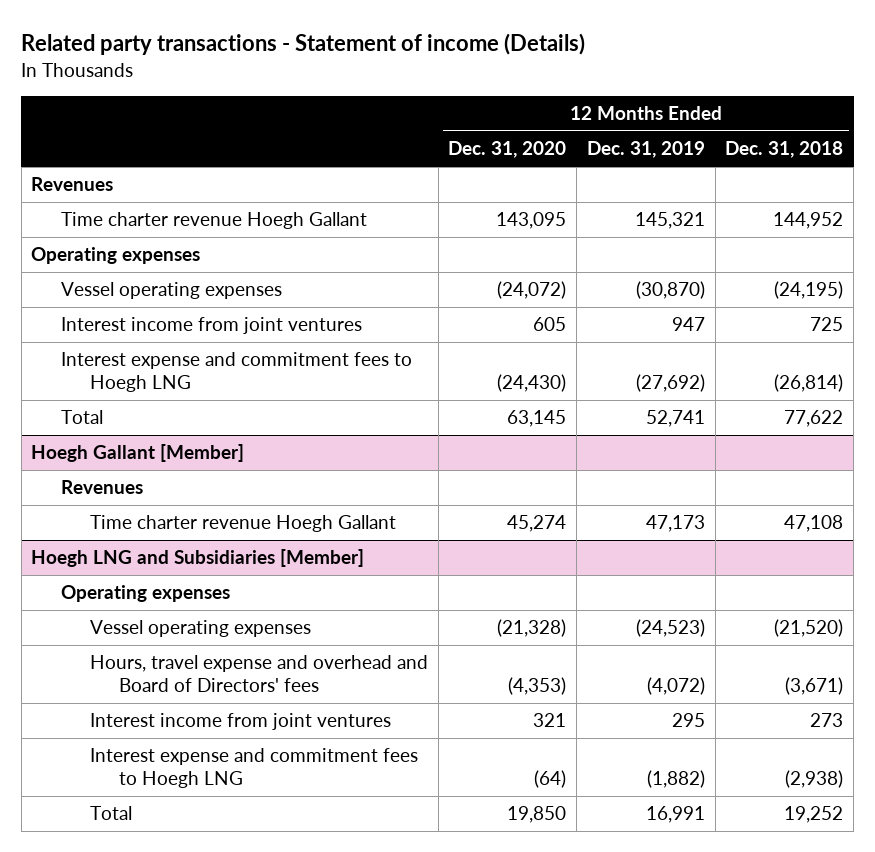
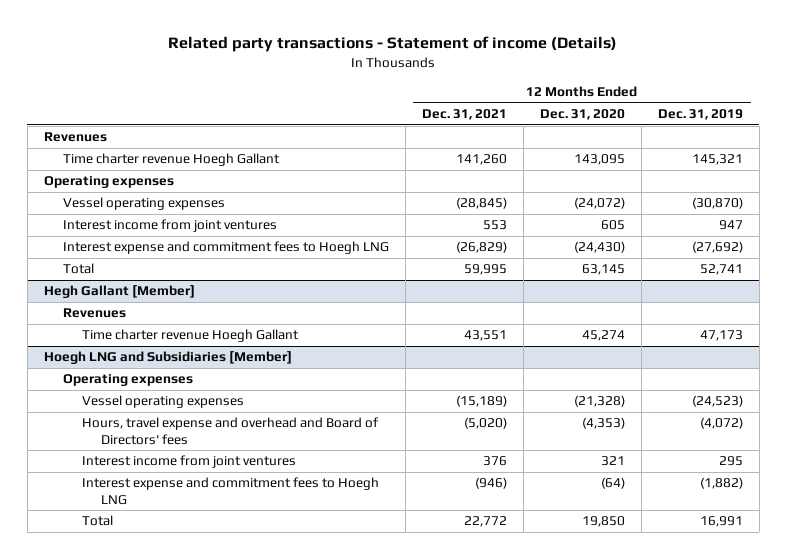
[725,141,844,159] Dec. 31, 2018 -> none
none -> [421,109,507,121] Dec. 31, 2021
[31,444,245,463] Hoegh Gallant [Member] -> [43,285,195,299] Hegh Gallant [Member]

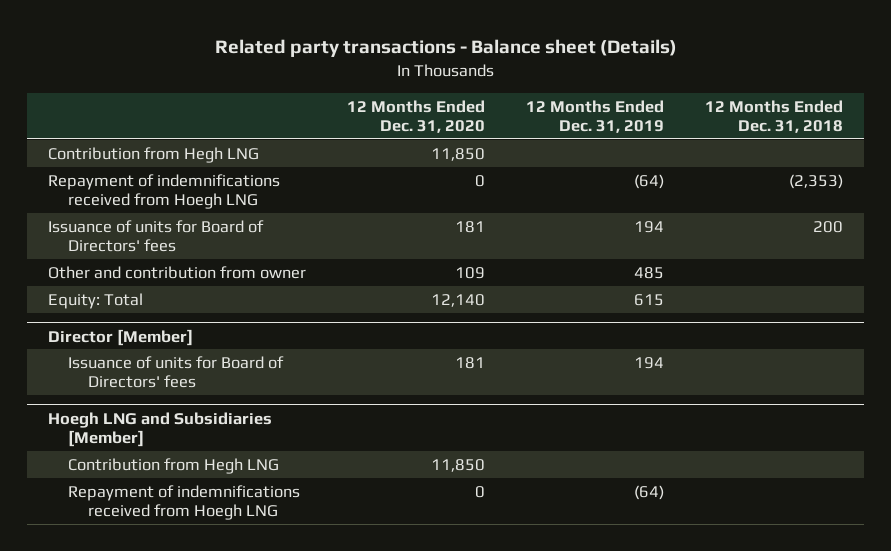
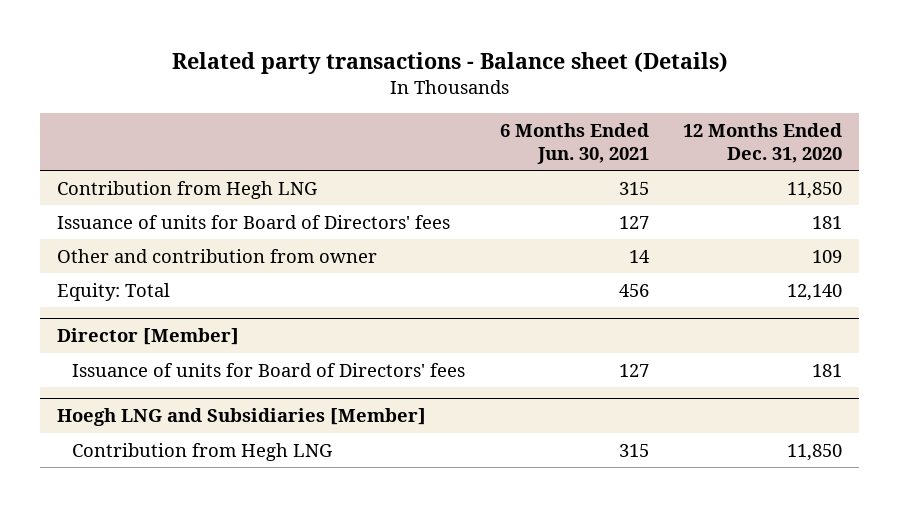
[526,99,665,134] 12 Months Ended Dec. 31, 2019 -> none
[705,99,844,134] 12 Months Ended Dec. 31, 2018 -> none
none -> [499,122,649,164] 6 Months Ended Jun. 30, 2021
[47,173,280,210] Repayment of indemnifications received from Hoegh LNG -> none
[68,484,301,521] Repayment of indemnifications received from Hoegh LNG -> none

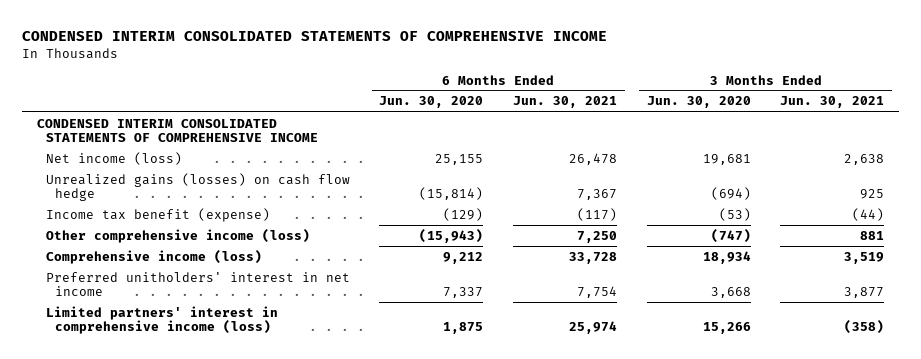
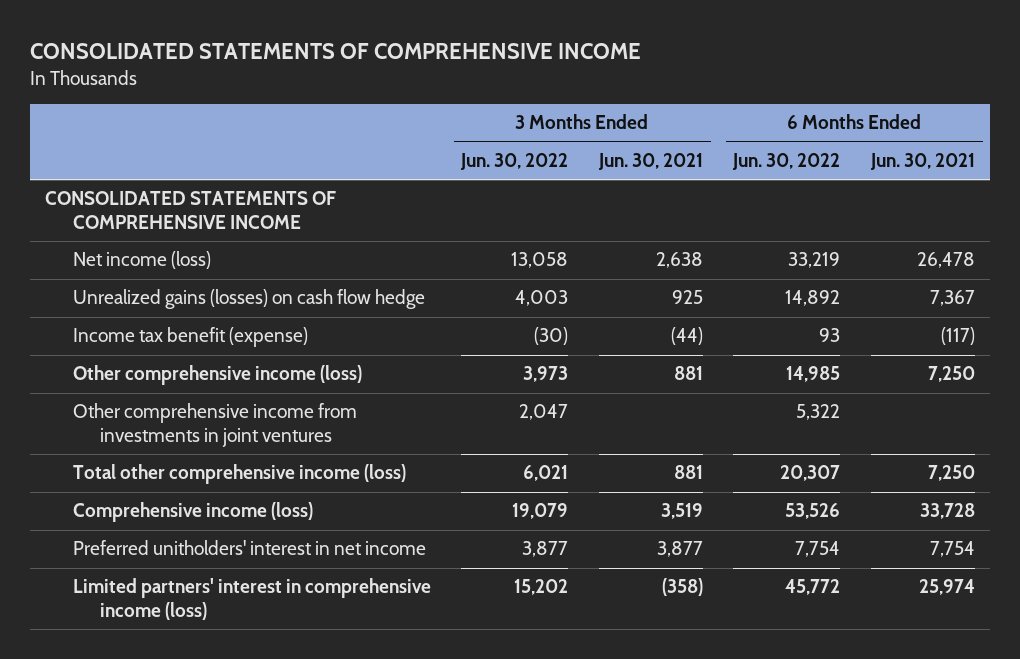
[22,31,608,42] CONDENSED INTERIM CONSOLIDATED STATEMENTS OF COMPREHENSIVE INCOME -> [30,43,642,60] CONSOLIDATED STATEMENTS OF COMPREHENSIVE INCOME
[379,96,484,109] Jun. 30, 2020 -> none
[646,96,751,109] Jun. 30, 2020 -> none
none -> [460,153,569,171] Jun. 30, 2022
none -> [732,153,841,171] Jun. 30, 2022
[36,118,318,143] CONDENSED INTERIM CONSOLIDATED STATEMENTS OF COMPREHENSIVE INCOME -> [45,191,337,229] CONSOLIDATED STATEMENTS OF COMPREHENSIVE INCOME
none -> [72,403,357,447] Other comprehensive income from investments in joint ventures
none -> [72,464,406,485] Total other comprehensive income (loss)

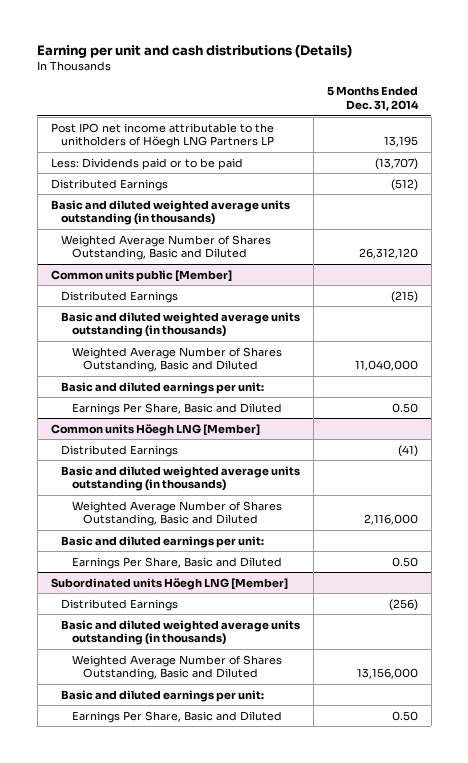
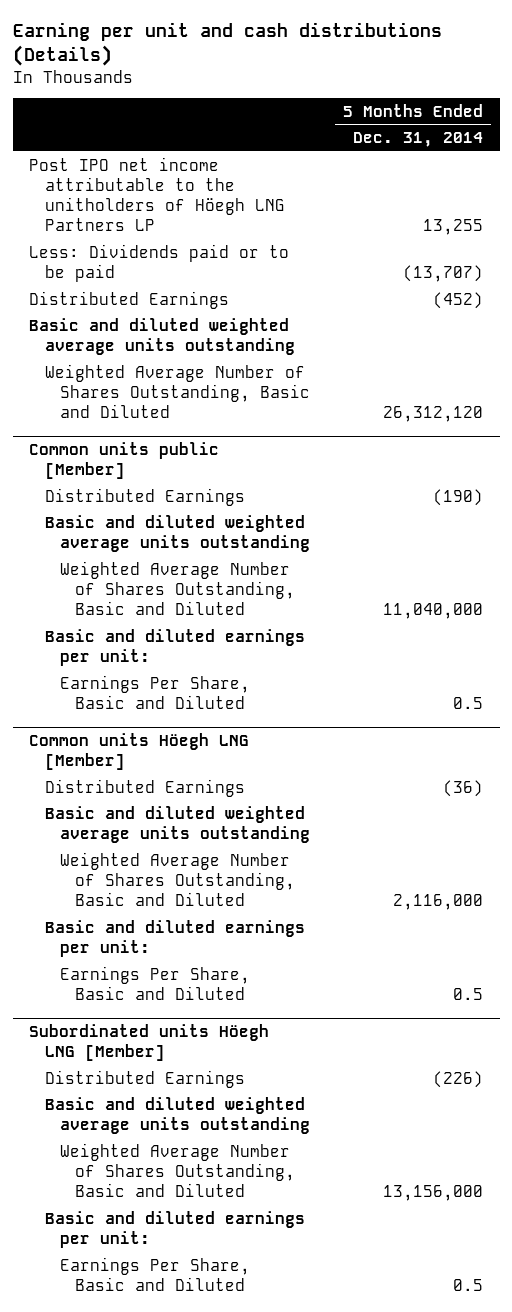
[383,136,418,148] 13,195 -> [423,219,484,236] 13,255
[390,178,418,191] (512) -> [433,291,484,309] (452)
[50,199,290,226] Basic and diluted weighted average units outstanding (in thousands) -> [29,317,295,355] Basic and diluted weighted average units outstanding
[390,290,418,303] (215) -> [433,488,484,506] (190)
[61,311,301,338] Basic and diluted weighted average units outstanding (in thousands) -> [44,514,311,552] Basic and diluted weighted average units outstanding
[391,402,418,413] 0.50 -> [453,696,484,709] 0.5
[397,444,418,457] (41) -> [443,779,484,797] (36)
[61,465,301,492] Basic and diluted weighted average units outstanding (in thousands) -> [44,805,311,843] Basic and diluted weighted average units outstanding
[391,556,418,567] 0.50 -> [453,987,484,1000] 0.5
[388,598,418,611] (256) -> [433,1070,484,1088] (226)
[61,619,301,646] Basic and diluted weighted average units outstanding (in thousands) -> [44,1096,311,1134] Basic and diluted weighted average units outstanding
[391,710,418,721] 0.50 -> [453,1278,484,1291] 0.5

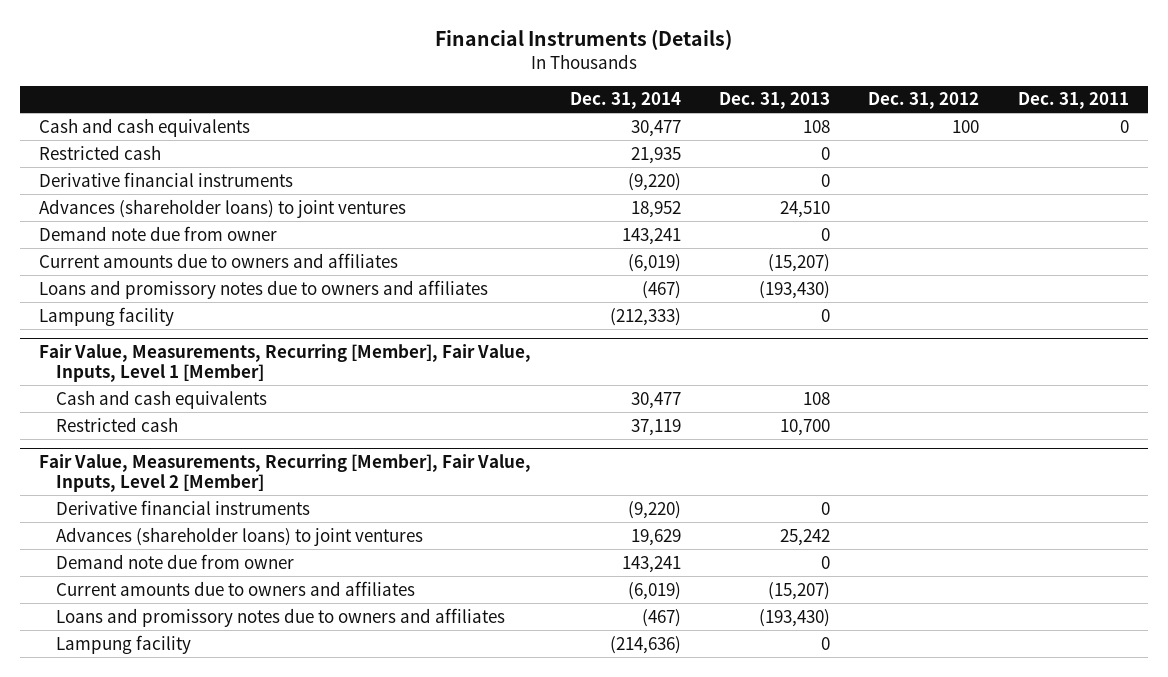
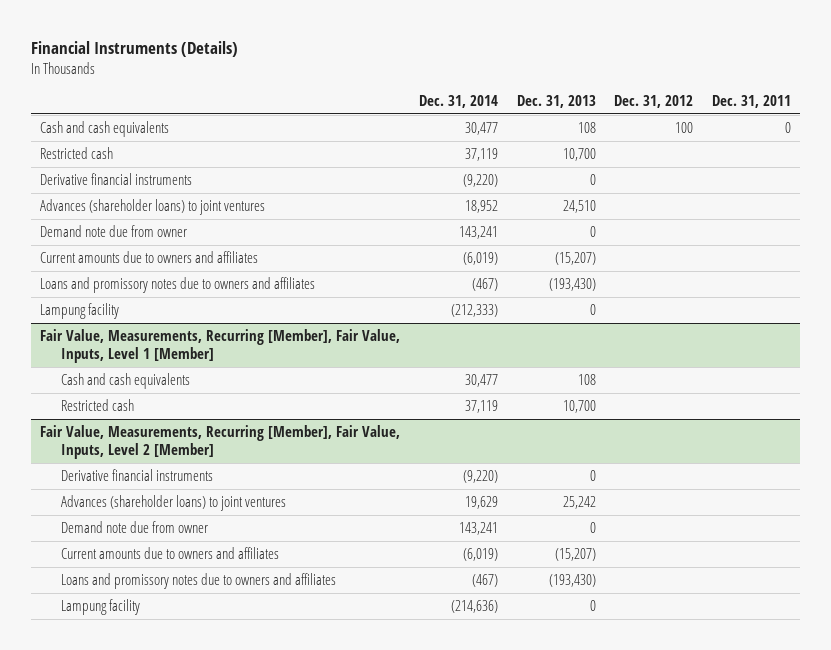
[630,146,681,164] 21,935 -> [464,148,498,162] 37,119
[821,146,831,160] 0 -> [562,148,596,162] 10,700

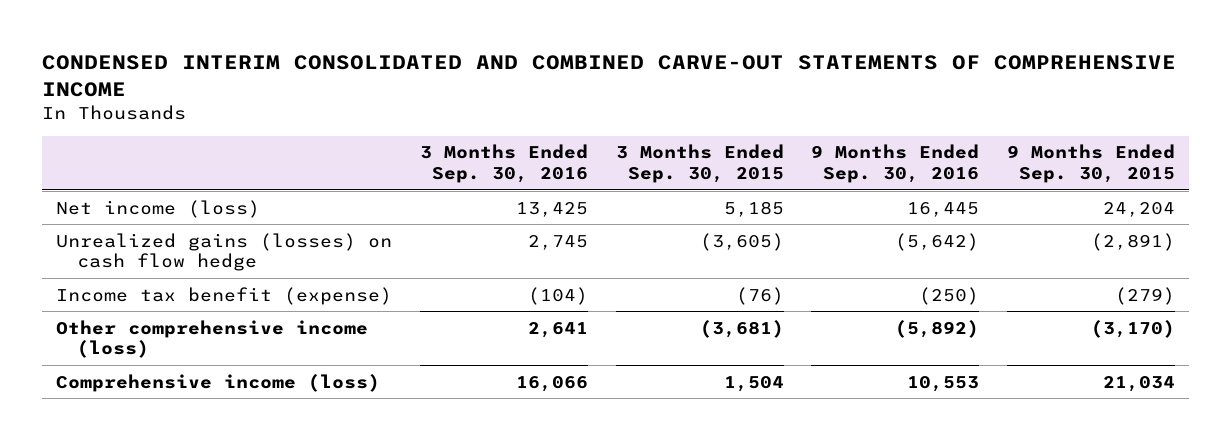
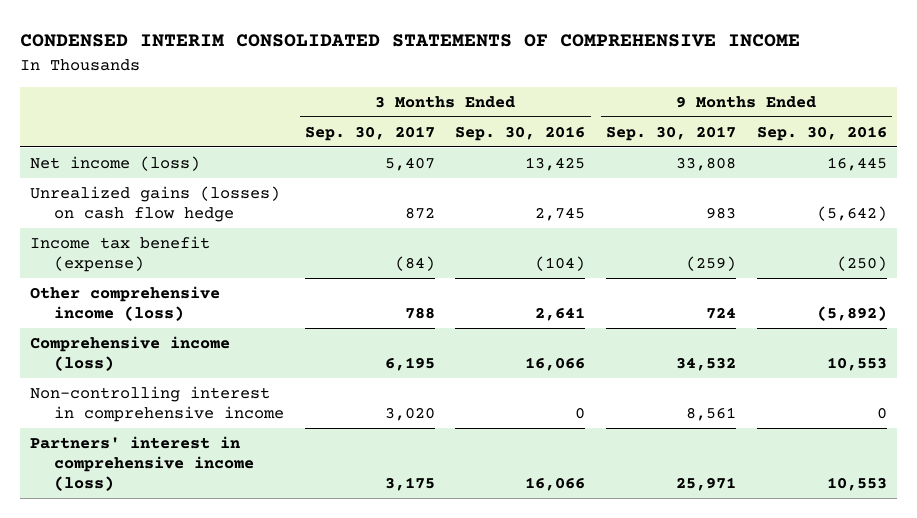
[42,54,1177,97] CONDENSED INTERIM CONSOLIDATED AND COMBINED CARVE-OUT STATEMENTS OF COMPREHENSIVE INCOME -> [19,34,800,48] CONDENSED INTERIM CONSOLIDATED STATEMENTS OF COMPREHENSIVE INCOME
[615,144,784,184] 3 Months Ended Sep. 30, 2015 -> none
[1007,144,1176,184] 9 Months Ended Sep. 30, 2015 -> none
none -> [304,125,435,141] Sep. 30, 2017
none -> [606,125,737,141] Sep. 30, 2017
none -> [29,385,285,422] Non-controlling interest in comprehensive income
none -> [29,435,255,491] Partners' interest in comprehensive income (loss)

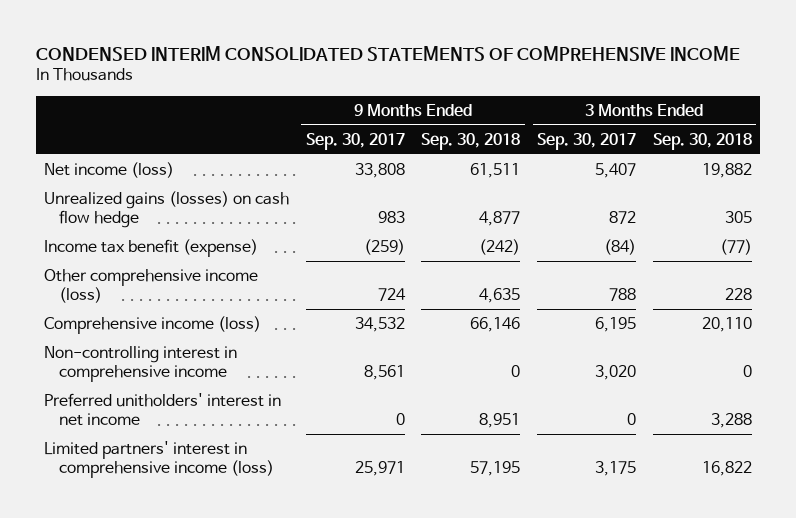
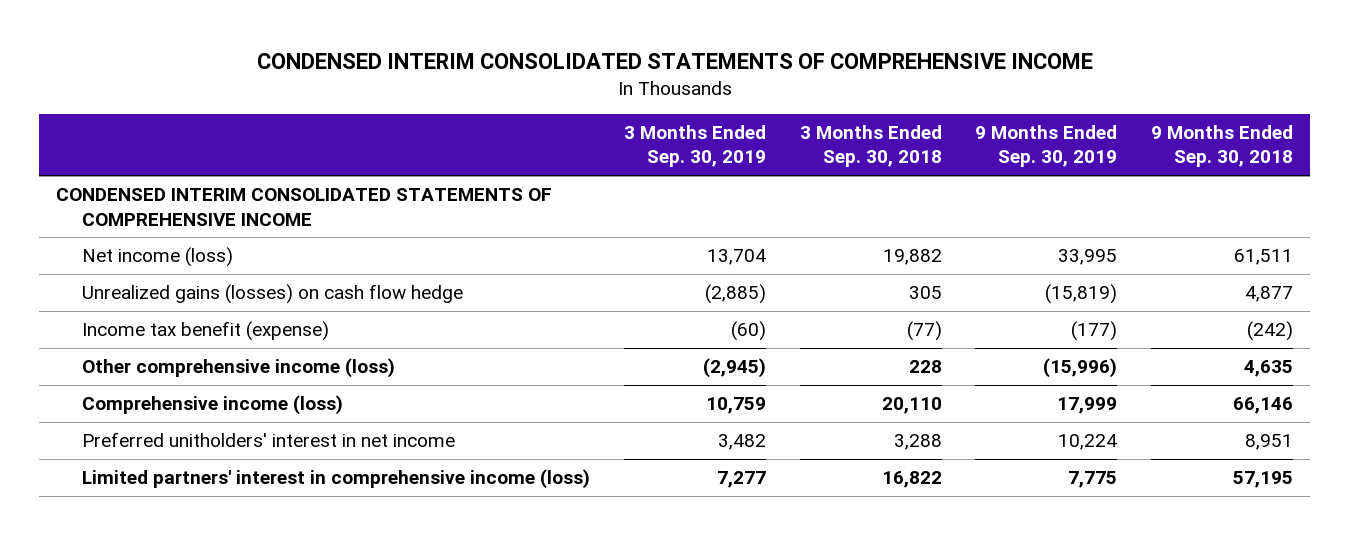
[305,132,405,150] Sep. 30, 2017 -> none
[537,132,637,150] Sep. 30, 2017 -> none
none -> [623,125,766,168] 3 Months Ended Sep. 30, 2019
none -> [975,125,1118,168] 9 Months Ended Sep. 30, 2019
none -> [56,188,553,226] CONDENSED INTERIM CONSOLIDATED STATEMENTS OF COMPREHENSIVE INCOME
[43,346,237,382] Non-controlling interest in comprehensive income -> none

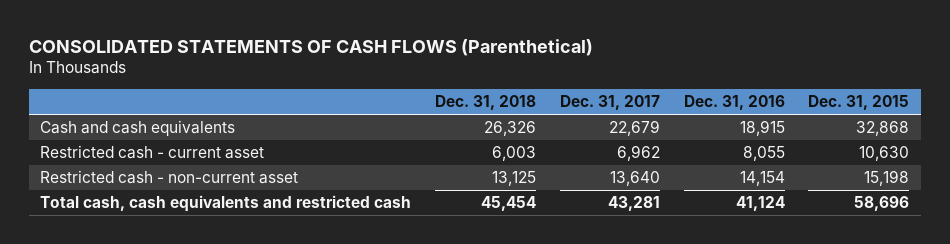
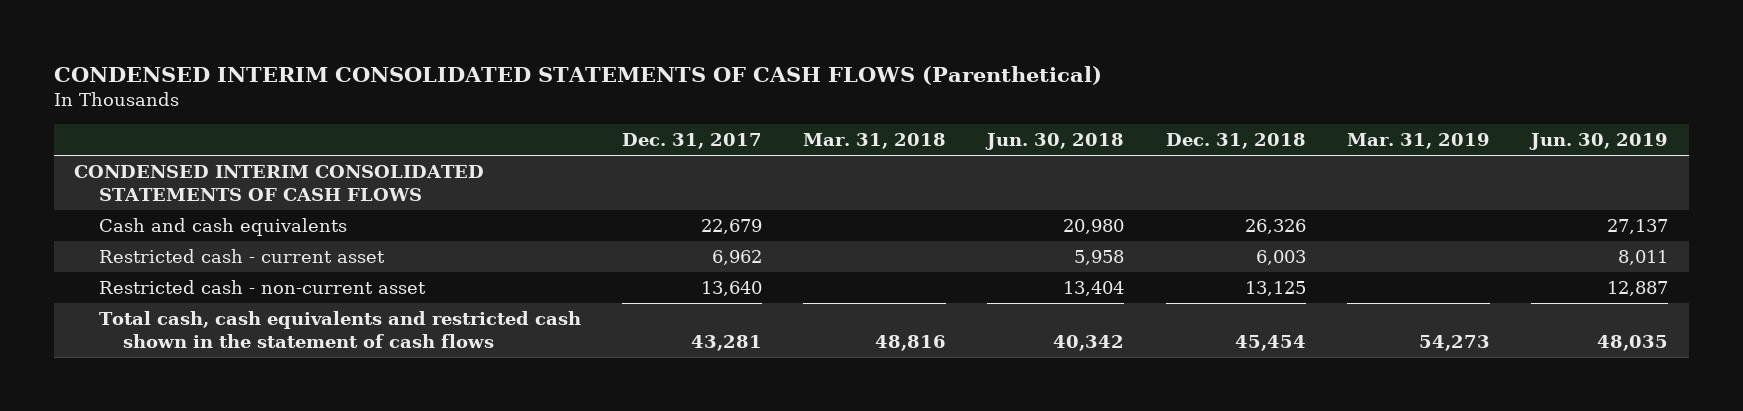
[28,38,593,56] CONSOLIDATED STATEMENTS OF CASH FLOWS (Parenthetical) -> [53,65,1102,85] CONDENSED INTERIM CONSOLIDATED STATEMENTS OF CASH FLOWS (Parenthetical)
[683,95,785,111] Dec. 31, 2016 -> none
[808,95,910,111] Dec. 31, 2015 -> none
none -> [803,133,947,150] Mar. 31, 2018
none -> [985,133,1125,151] Jun. 30, 2018
none -> [1346,133,1490,150] Mar. 31, 2019
none -> [1529,133,1669,151] Jun. 30, 2019
none -> [74,165,485,202] CONDENSED INTERIM CONSOLIDATED STATEMENTS OF CASH FLOWS
[40,195,412,213] Total cash, cash equivalents and restricted cash -> [98,311,581,349] Total cash, cash equivalents and restricted cash shown in the statement of cash flows

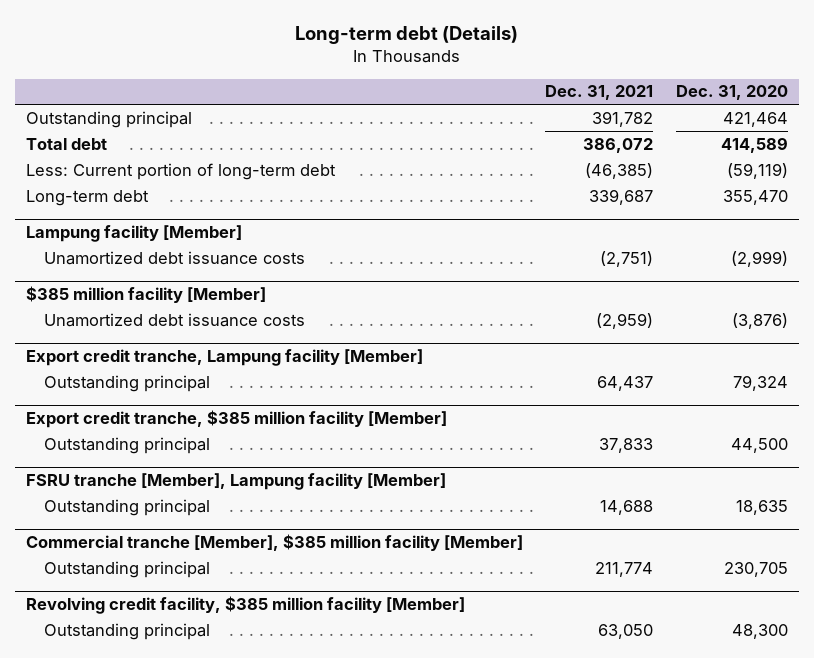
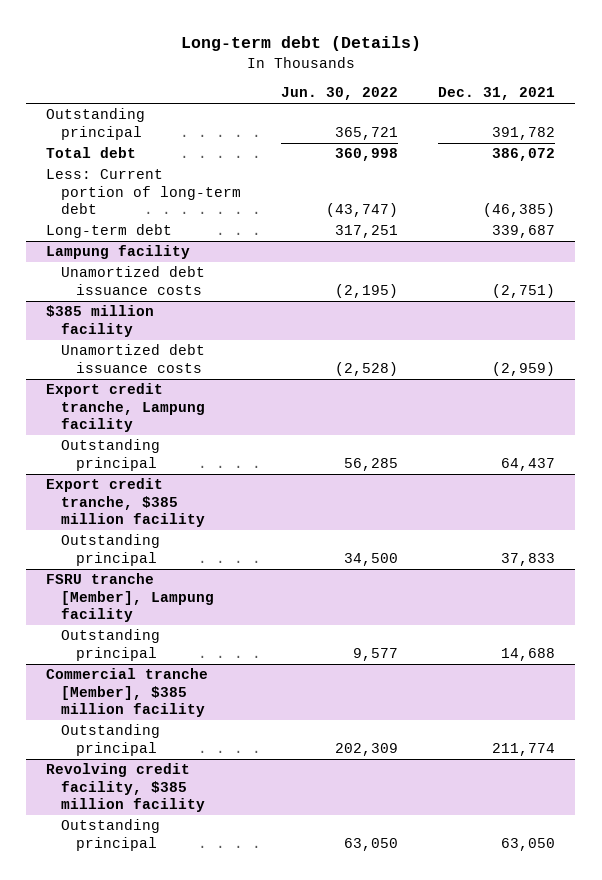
[675,85,788,101] Dec. 31, 2020 -> none
none -> [281,87,399,101] Jun. 30, 2022
[26,225,243,243] Lampung facility [Member] -> [46,245,191,260] Lampung facility
[26,286,267,304] $385 million facility [Member] -> [46,305,155,337] $385 million facility
[26,349,424,367] Export credit tranche, Lampung facility [Member] -> [46,383,206,432] Export credit tranche, Lampung facility
[26,410,448,429] Export credit tranche, $385 million facility [Member] -> [46,478,206,527] Export credit tranche, $385 million facility
[26,473,447,491] FSRU tranche [Member], Lampung facility [Member] -> [46,573,215,622] FSRU tranche [Member], Lampung facility
[26,534,524,552] Commercial tranche [Member], $385 million facility [Member] -> [46,668,209,717] Commercial tranche [Member], $385 million facility
[26,596,466,615] Revolving credit facility, $385 million facility [Member] -> [46,763,206,812] Revolving credit facility, $385 million facility

